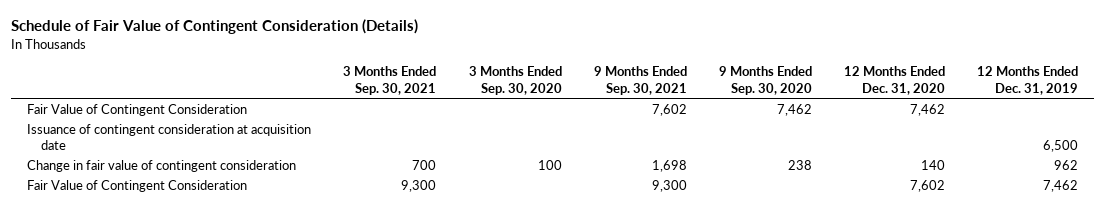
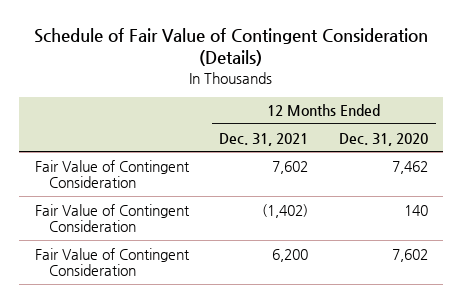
[343,66,437,95] 3 Months Ended Sep. 30, 2021 -> none
[468,66,562,95] 3 Months Ended Sep. 30, 2020 -> none
[593,66,687,95] 9 Months Ended Sep. 30, 2021 -> none
[718,66,812,95] 9 Months Ended Sep. 30, 2020 -> none
[977,66,1079,95] 12 Months Ended Dec. 31, 2019 -> none
none -> [219,132,309,146] Dec. 31, 2021
[27,123,312,150] Issuance of contingent consideration at acquisition date -> none
[27,159,297,172] Change in fair value of contingent consideration -> [34,203,190,233] Fair Value of Contingent Consideration

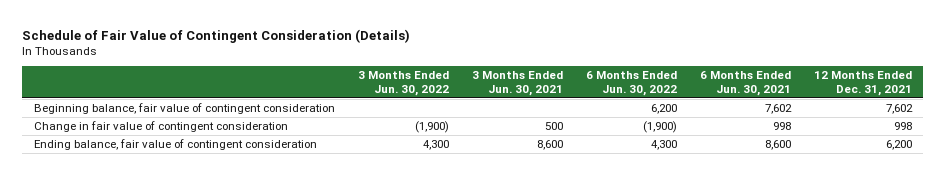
[339,132,429,146] Dec. 31, 2020 -> none
none -> [357,71,449,96] 3 Months Ended Jun. 30, 2022
none -> [471,71,563,96] 3 Months Ended Jun. 30, 2021
none -> [585,71,677,96] 6 Months Ended Jun. 30, 2022
none -> [699,71,791,96] 6 Months Ended Jun. 30, 2021
[34,159,190,189] Fair Value of Contingent Consideration -> [33,103,335,115] Beginning balance, fair value of contingent consideration
[34,203,190,233] Fair Value of Contingent Consideration -> [33,121,288,133] Change in fair value of contingent consideration
[262,203,309,218] (1,402) -> [893,122,912,131] 998
[34,247,190,277] Fair Value of Contingent Consideration -> [33,139,317,151] Ending balance, fair value of contingent consideration

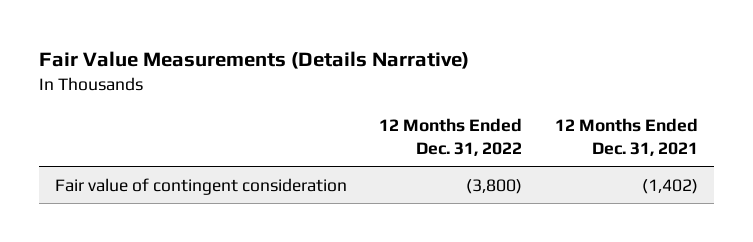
[22,28,411,43] Schedule of Fair Value of Contingent Consideration (Details) -> [38,50,469,69] Fair Value Measurements (Details Narrative)
[357,71,449,96] 3 Months Ended Jun. 30, 2022 -> none
[471,71,563,96] 3 Months Ended Jun. 30, 2021 -> none
[585,71,677,96] 6 Months Ended Jun. 30, 2022 -> none
[699,71,791,96] 6 Months Ended Jun. 30, 2021 -> none
none -> [379,118,523,157] 12 Months Ended Dec. 31, 2022
[33,103,335,115] Beginning balance, fair value of contingent consideration -> none
[33,139,317,151] Ending balance, fair value of contingent consideration -> none
[33,121,288,133] Change in fair value of contingent consideration -> [54,177,347,195] Fair value of contingent consideration
[893,122,912,131] 998 -> [641,178,698,194] (1,402)

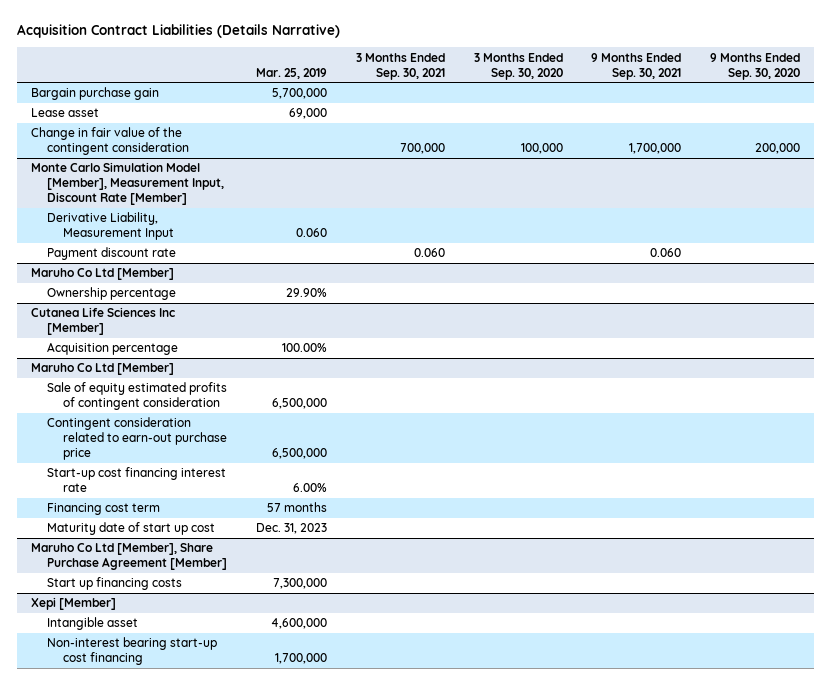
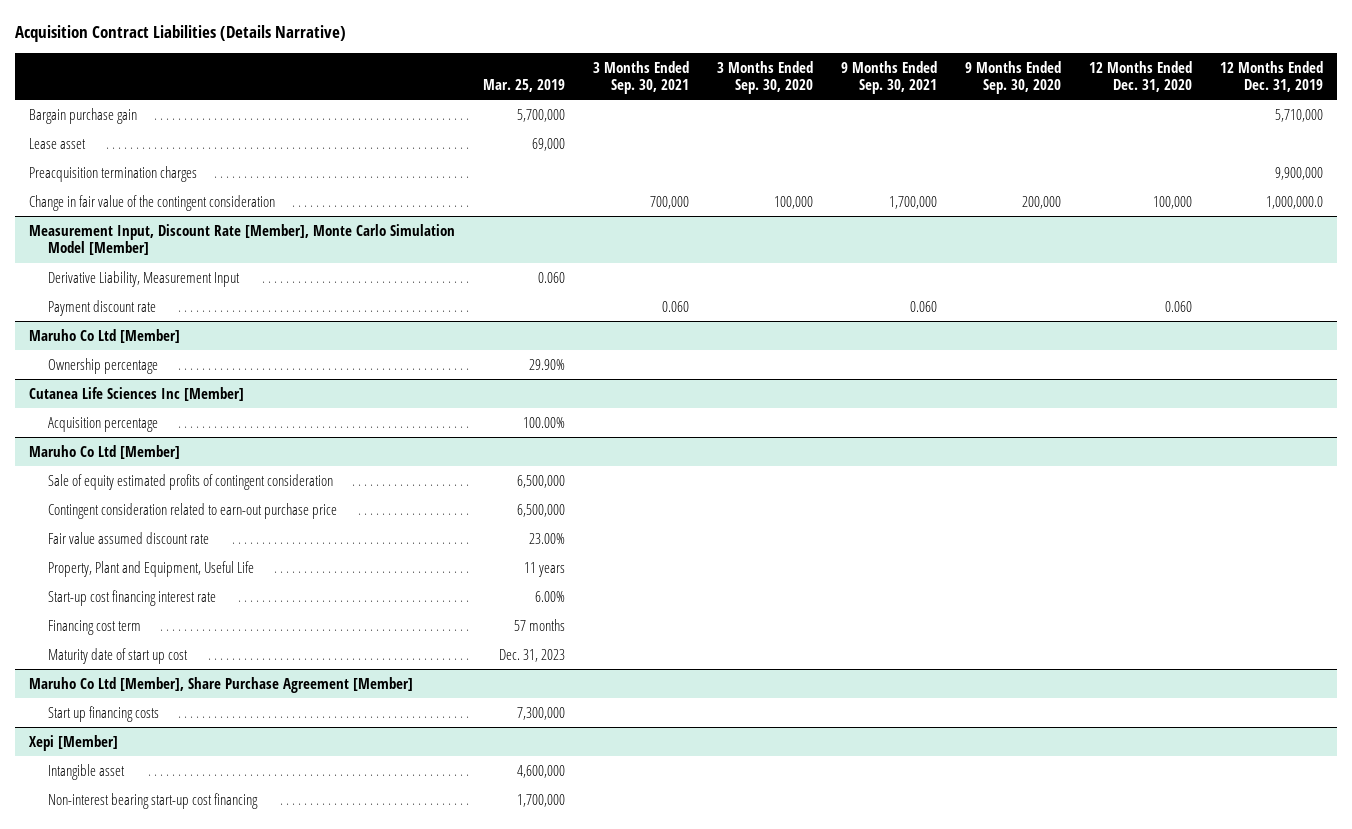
none -> [1089,60,1193,93] 12 Months Ended Dec. 31, 2020
none -> [1220,60,1324,93] 12 Months Ended Dec. 31, 2019
none -> [28,165,197,182] Preacquisition termination charges
[31,162,225,206] Monte Carlo Simulation Model [Member], Measurement Input, Discount Rate [Member] -> [28,223,455,256] Measurement Input, Discount Rate [Member], Monte Carlo Simulation Model [Member]
none -> [48,531,210,544] Fair value assumed discount rate
none -> [48,560,255,577] Property, Plant and Equipment, Useful Life

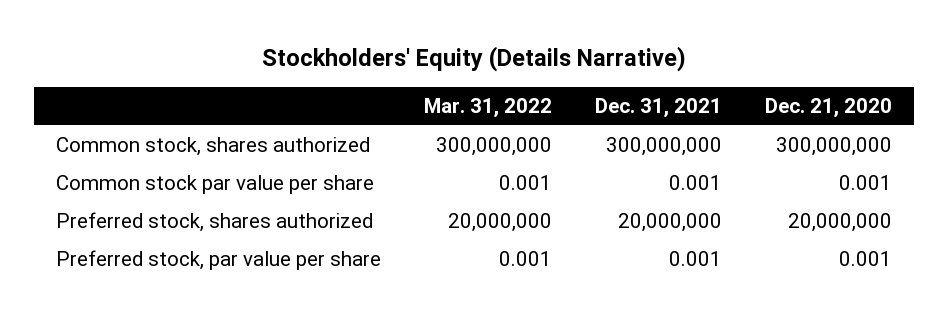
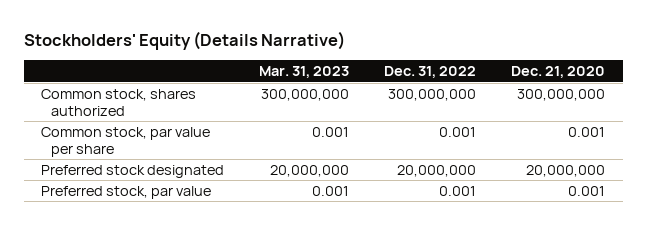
[424,98,553,119] Mar. 31, 2022 -> none
[595,98,723,119] Dec. 31, 2021 -> none
none -> [259,66,350,79] Mar. 31, 2023
none -> [384,66,477,79] Dec. 31, 2022
[56,175,375,195] Common stock par value per share -> [41,126,211,157] Common stock, par value per share
[56,212,374,233] Preferred stock, shares authorized -> [41,164,225,178] Preferred stock designated
[56,250,382,271] Preferred stock, par value per share -> [41,185,212,199] Preferred stock, par value

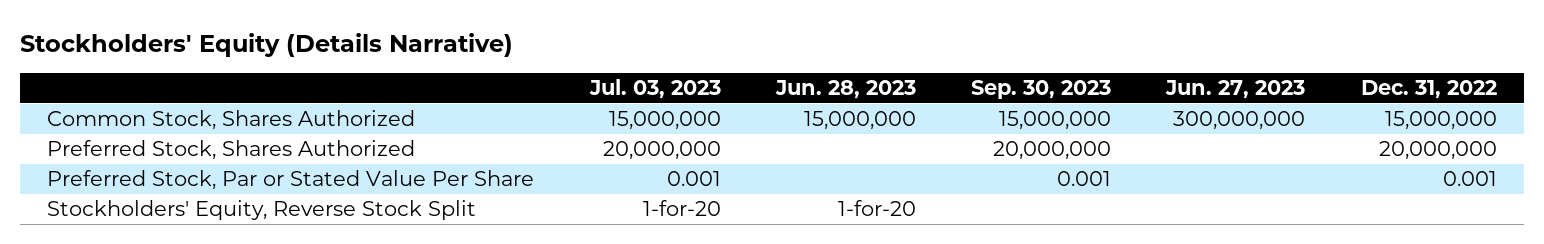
[259,66,350,79] Mar. 31, 2023 -> none
[511,66,606,79] Dec. 21, 2020 -> none
none -> [588,79,721,100] Jul. 03, 2023
none -> [774,80,916,100] Jun. 28, 2023
none -> [971,80,1112,100] Sep. 30, 2023
none -> [1165,80,1306,100] Jun. 27, 2023
[41,126,211,157] Common stock, par value per share -> none
[41,88,197,116] Common stock, shares authorized -> [47,110,416,131] Common Stock, Shares Authorized
[388,88,477,101] 300,000,000 -> [1384,111,1497,131] 15,000,000
[41,164,225,178] Preferred stock designated -> [47,140,416,161] Preferred Stock, Shares Authorized
[41,185,212,199] Preferred stock, par value -> [47,170,535,191] Preferred Stock, Par or Stated Value Per Share
none -> [47,200,477,221] Stockholders' Equity, Reverse Stock Split

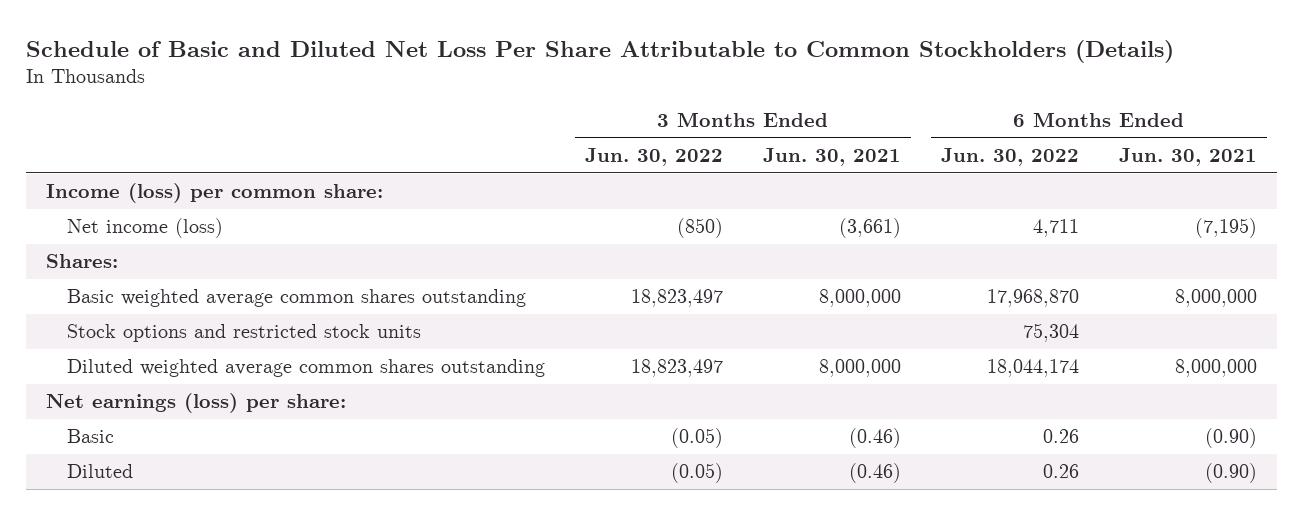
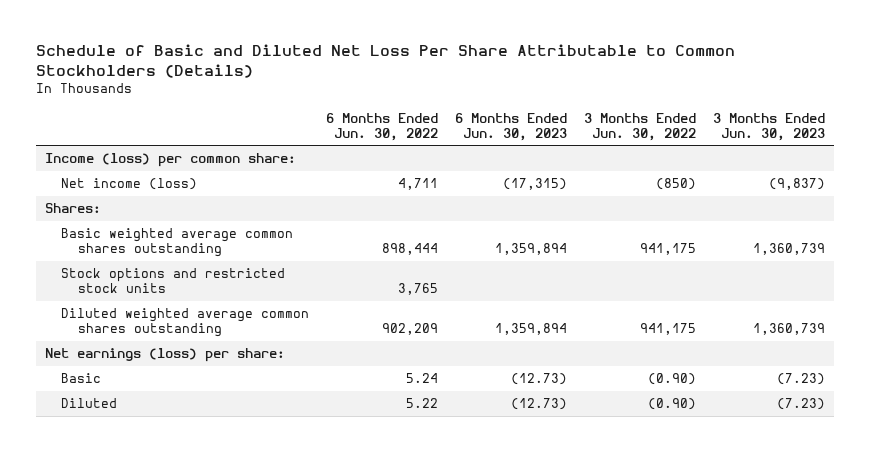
[763,148,902,167] Jun. 30, 2021 -> none
[1118,148,1257,167] Jun. 30, 2021 -> none
none -> [455,112,568,141] 6 Months Ended Jun. 30, 2023
none -> [713,112,826,141] 3 Months Ended Jun. 30, 2023
[631,289,724,308] 18,823,497 -> [640,243,697,256] 941,175
[987,289,1080,308] 17,968,870 -> [382,243,439,256] 898,444
[1023,323,1080,343] 75,304 -> [398,283,439,296] 3,765
[631,359,724,378] 18,823,497 -> [640,323,697,336] 941,175
[987,359,1080,378] 18,044,174 -> [382,323,439,336] 902,209
[671,428,724,449] (0.05) -> [648,373,697,386] (0.90)
[1043,429,1080,444] 0.26 -> [406,373,439,384] 5.24
[671,463,724,484] (0.05) -> [648,398,697,411] (0.90)
[1043,464,1080,479] 0.26 -> [406,398,439,409] 5.22

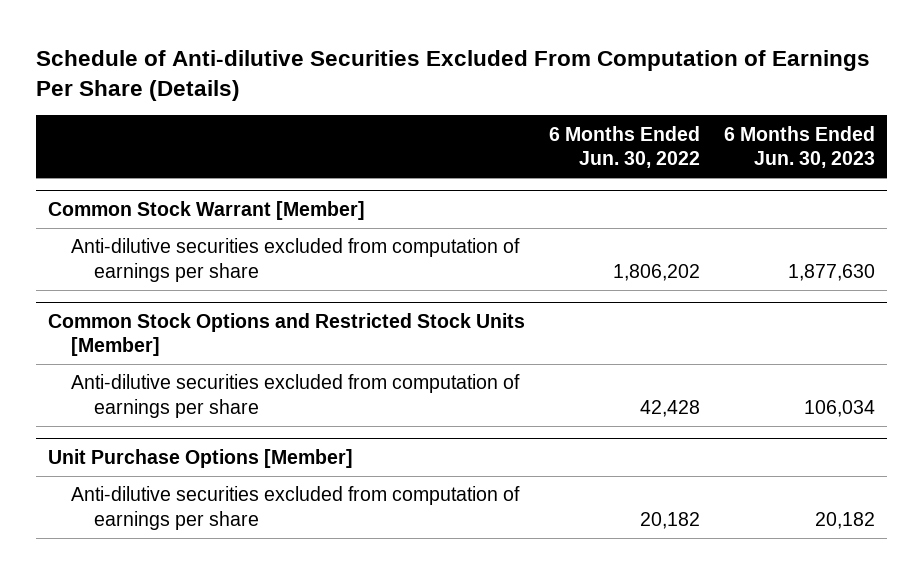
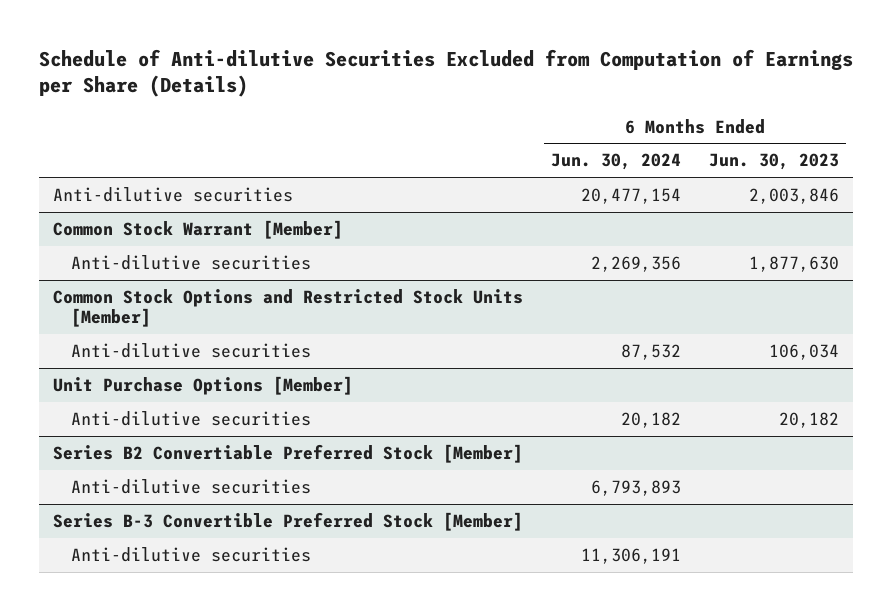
[35,49,870,102] Schedule of Anti-dilutive Securities Excluded From Computation of Earnings Per Share (Details) -> [38,48,853,98] Schedule of Anti-dilutive Securities Excluded from Computation of Earnings per Share (Details)
[548,125,700,169] 6 Months Ended Jun. 30, 2022 -> none
none -> [550,153,681,171] Jun. 30, 2024
none -> [52,186,293,202] Anti-dilutive securities
[71,238,521,282] Anti-dilutive securities excluded from computation of earnings per share -> [70,254,311,270] Anti-dilutive securities
[71,374,521,418] Anti-dilutive securities excluded from computation of earnings per share -> [70,342,311,358] Anti-dilutive securities
[71,486,521,530] Anti-dilutive securities excluded from computation of earnings per share -> [70,410,311,426] Anti-dilutive securities
none -> [52,443,523,463] Series B2 Convertiable Preferred Stock [Member]
none -> [70,478,311,494] Anti-dilutive securities
none -> [52,511,523,531] Series B-3 Convertible Preferred Stock [Member]
none -> [70,546,311,562] Anti-dilutive securities

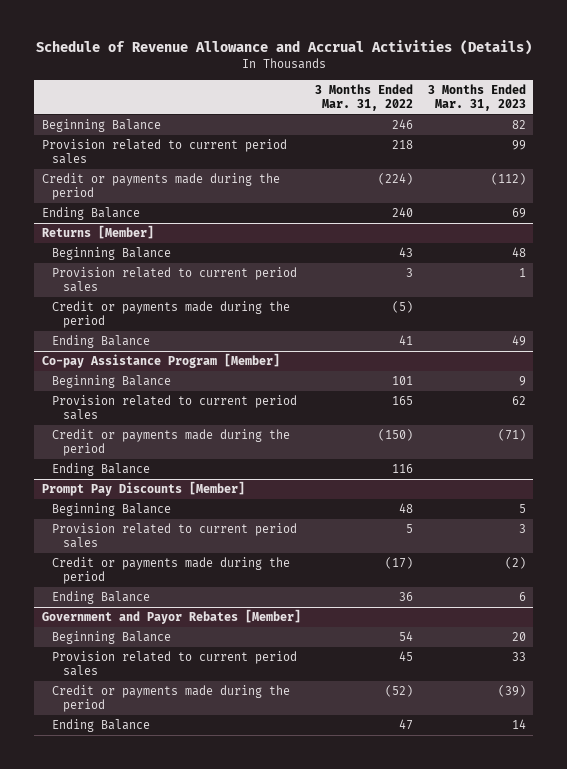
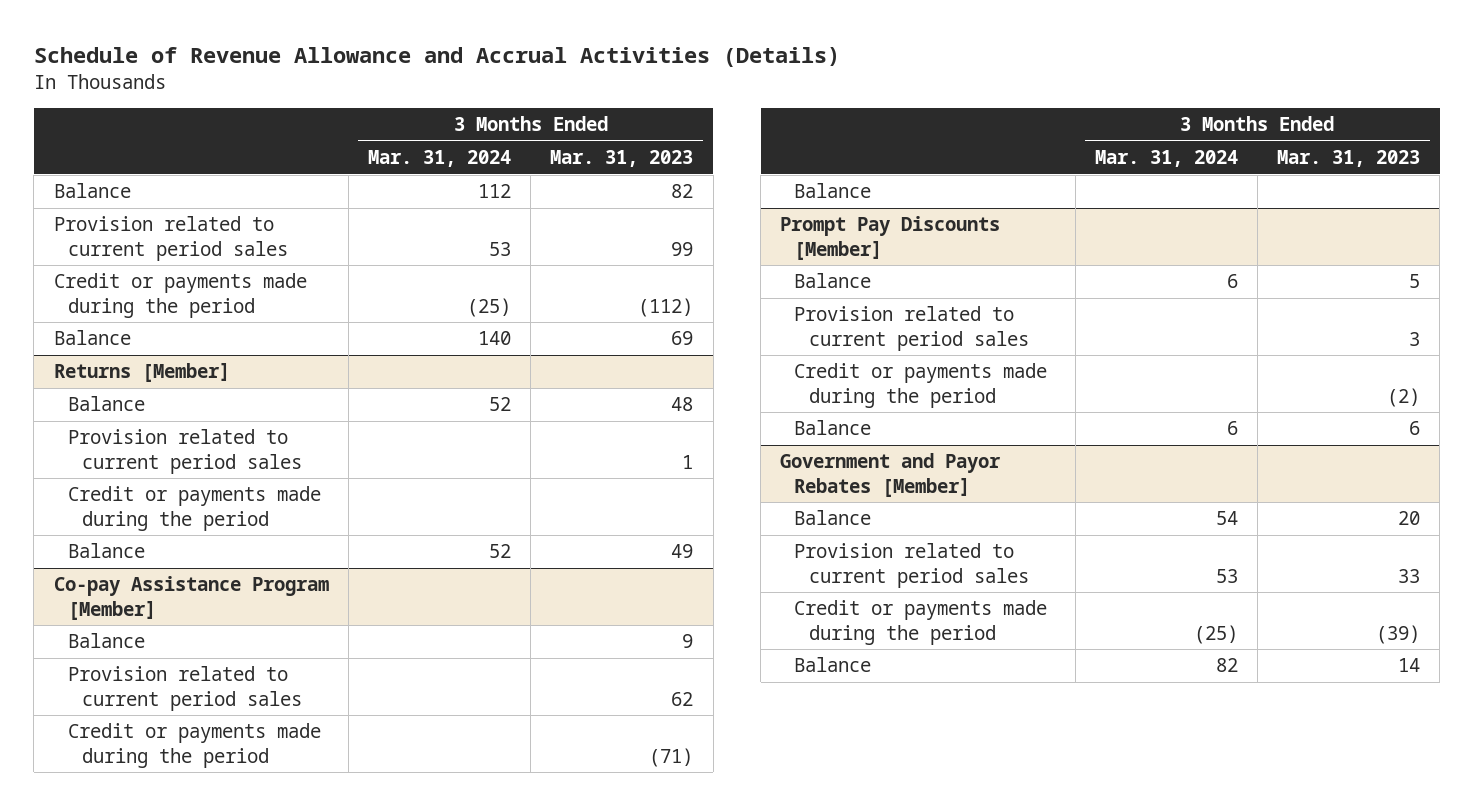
[315,83,414,111] 3 Months Ended Mar. 31, 2022 -> none
none -> [367,150,511,168] Mar. 31, 2024
[41,118,161,132] Beginning Balance -> [53,183,131,199] Balance
[41,206,140,220] Ending Balance -> [53,330,131,346] Balance
[52,246,172,260] Beginning Balance -> [67,396,145,412] Balance
[52,334,151,348] Ending Balance -> [67,543,145,559] Balance
[52,374,172,388] Beginning Balance -> [67,633,145,649] Balance
[52,462,151,476] Ending Balance -> [794,183,872,199] Balance
[52,502,172,516] Beginning Balance -> [794,273,872,289] Balance
[52,590,151,604] Ending Balance -> [794,420,872,436] Balance
[52,630,172,644] Beginning Balance -> [794,510,872,526] Balance
[52,718,151,732] Ending Balance -> [794,657,872,673] Balance

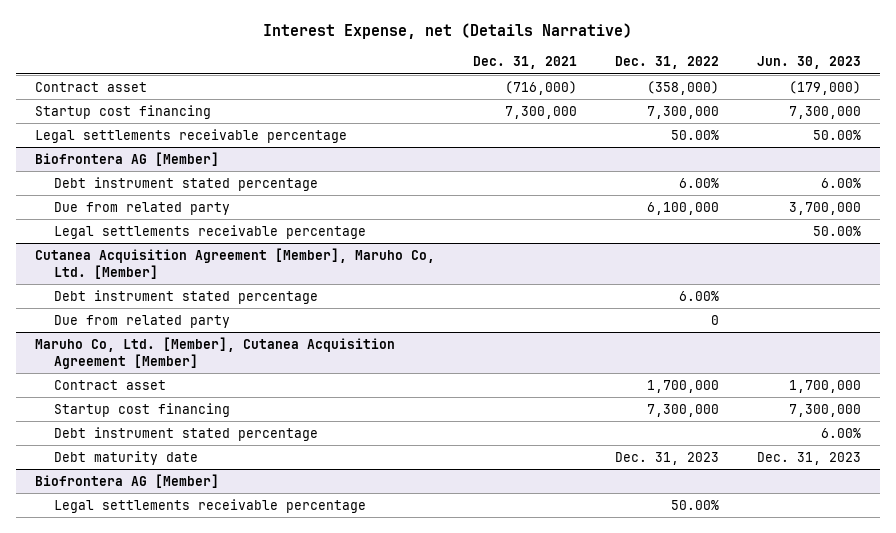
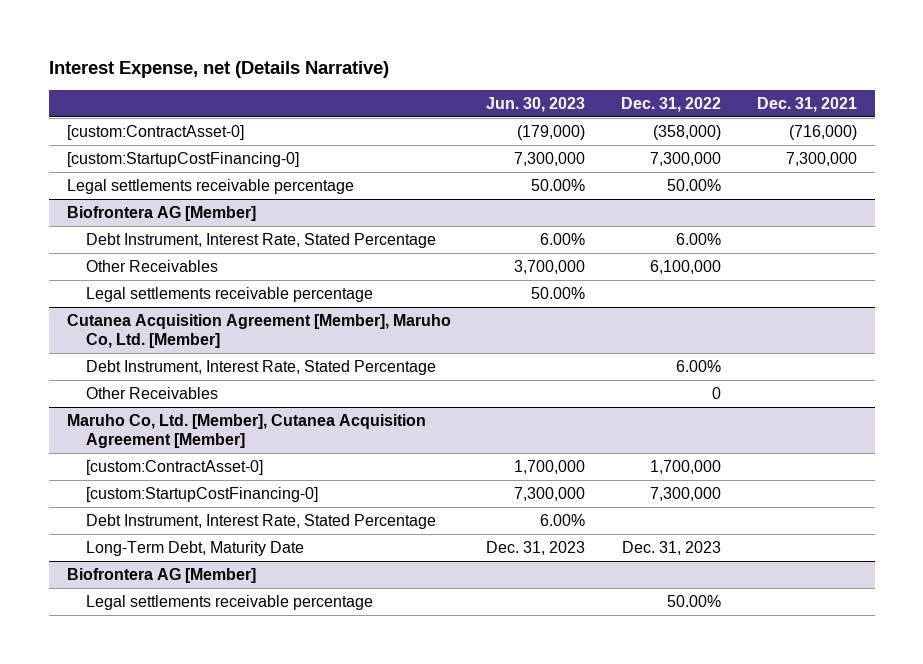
[34,81,147,92] Contract asset -> [66,124,244,140] [custom:ContractAsset-0]
[34,104,211,119] Startup cost financing -> [66,151,299,167] [custom:StartupCostFinancing-0]
[53,176,318,191] Debt instrument stated percentage -> [86,232,437,248] Debt Instrument, Interest Rate, Stated Percentage
[53,201,230,215] Due from related party -> [86,259,219,272] Other Receivables
[53,289,318,304] Debt instrument stated percentage -> [86,359,437,375] Debt Instrument, Interest Rate, Stated Percentage
[53,314,230,328] Due from related party -> [86,386,219,399] Other Receivables
[53,379,166,390] Contract asset -> [86,459,264,475] [custom:ContractAsset-0]
[53,402,230,417] Startup cost financing -> [86,486,319,502] [custom:StartupCostFinancing-0]
[53,426,318,441] Debt instrument stated percentage -> [86,513,437,529] Debt Instrument, Interest Rate, Stated Percentage
[53,450,198,465] Debt maturity date -> [86,540,305,556] Long-Term Debt, Maturity Date

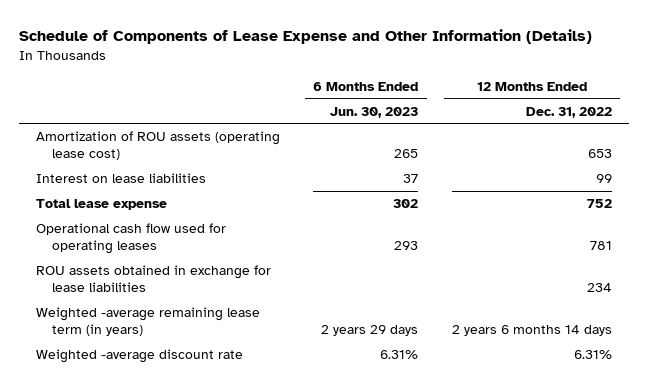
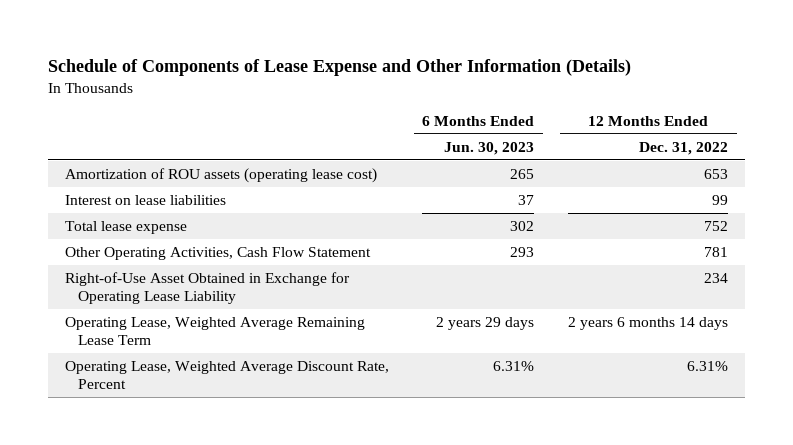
[36,223,227,255] Operational cash flow used for operating leases -> [64,246,371,260] Other Operating Activities, Cash Flow Statement
[36,265,272,293] ROU assets obtained in exchange for lease liabilities -> [64,271,350,305] Right-of-Use Asset Obtained in Exchange for Operating Lease Liability
[36,307,261,337] Weighted -average remaining lease term (in years) -> [64,316,365,346] Operating Lease, Weighted Average Remaining Lease Term
[36,349,244,364] Weighted -average discount rate -> [64,360,389,390] Operating Lease, Weighted Average Discount Rate, Percent

